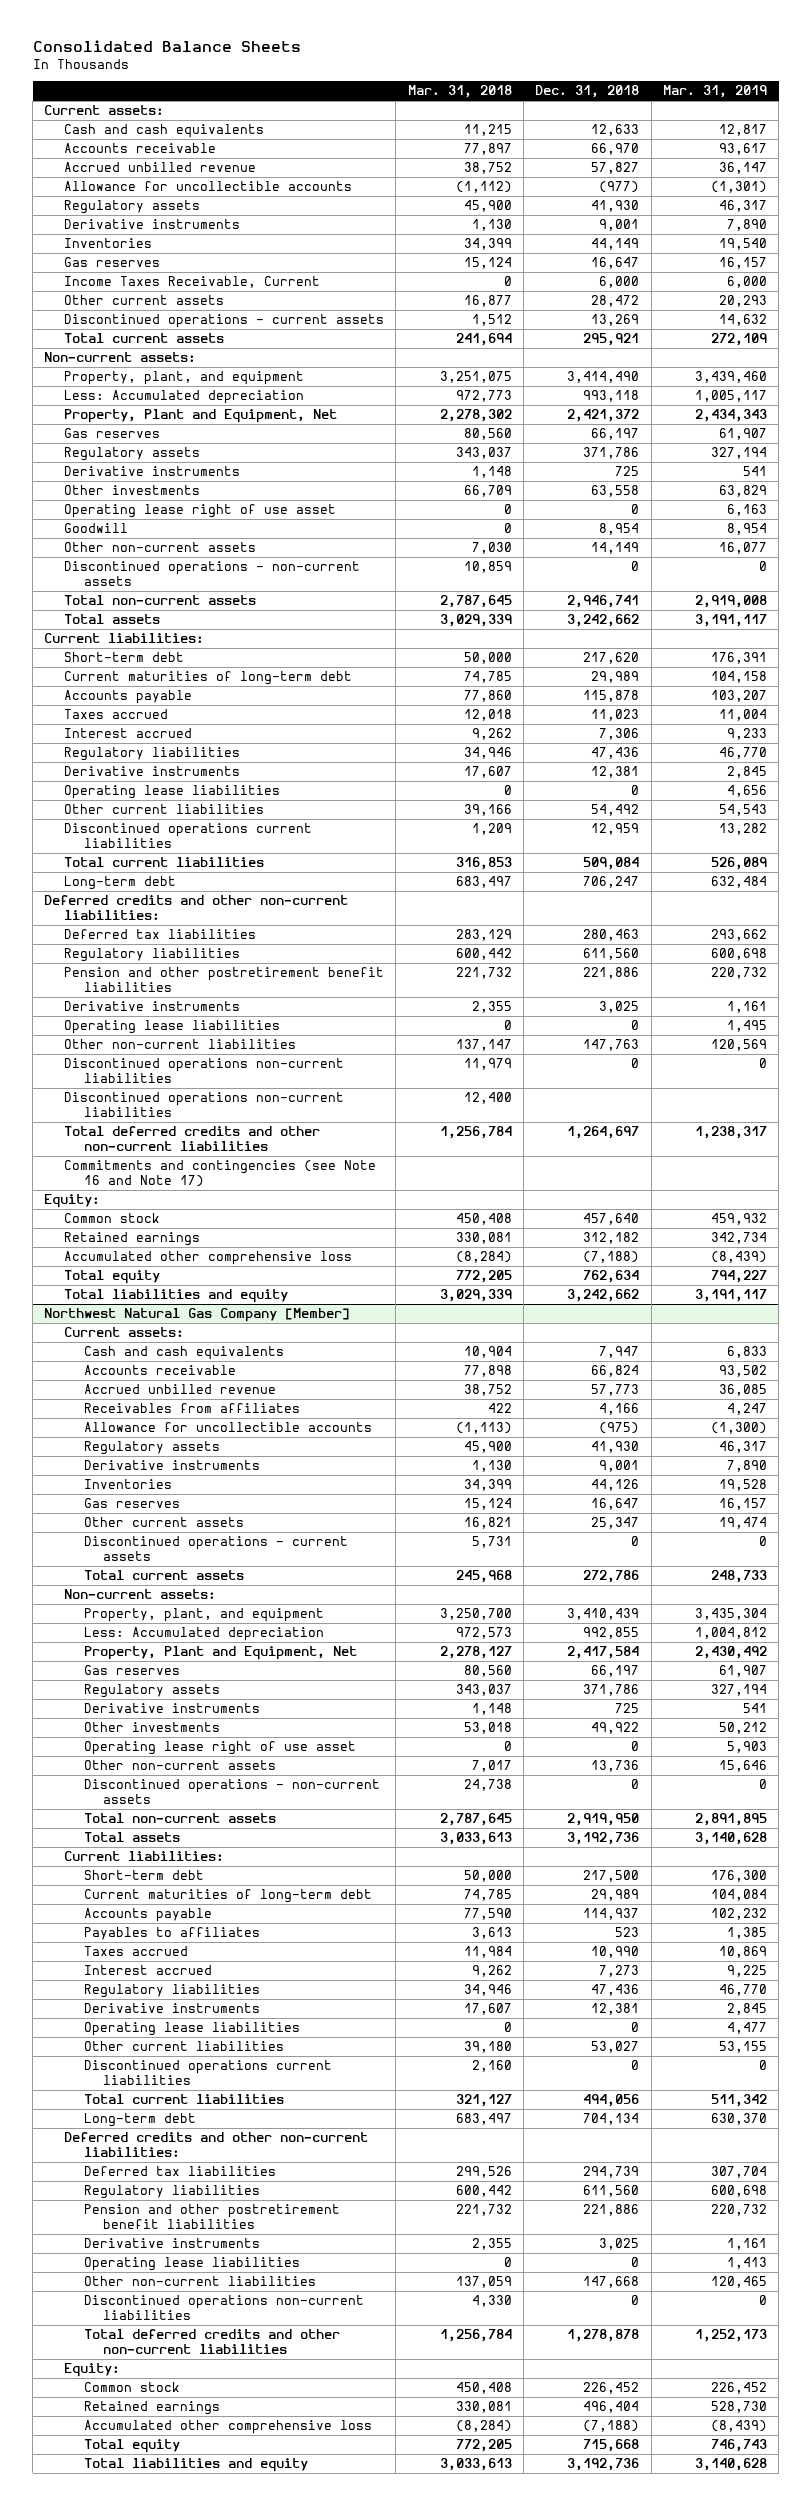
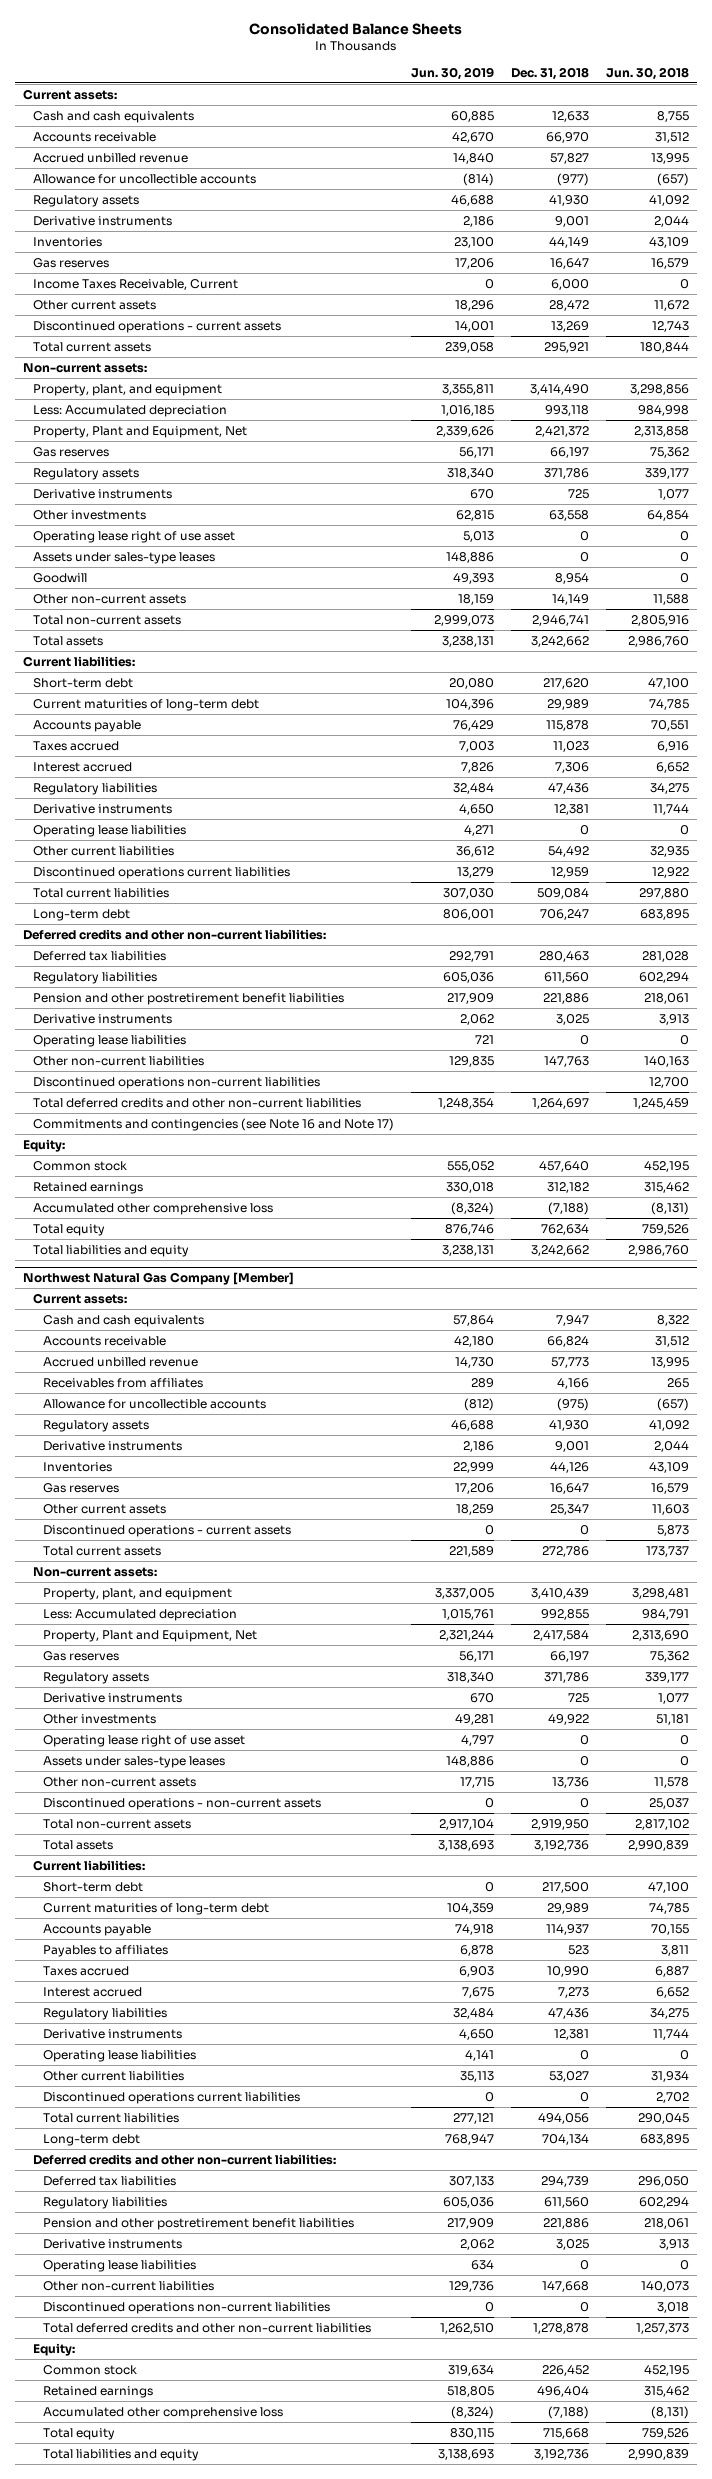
[407,85,512,99] Mar. 31, 2018 -> none
[662,85,767,99] Mar. 31, 2019 -> none
none -> [411,66,495,80] Jun. 30, 2019
none -> [605,66,689,80] Jun. 30, 2018
none -> [33,551,216,564] Assets under sales-type leases
[64,561,361,587] Discontinued operations - non-current assets -> none
[64,1058,345,1084] Discontinued operations non-current liabilities -> none
none -> [43,1755,226,1768] Assets under sales-type leases

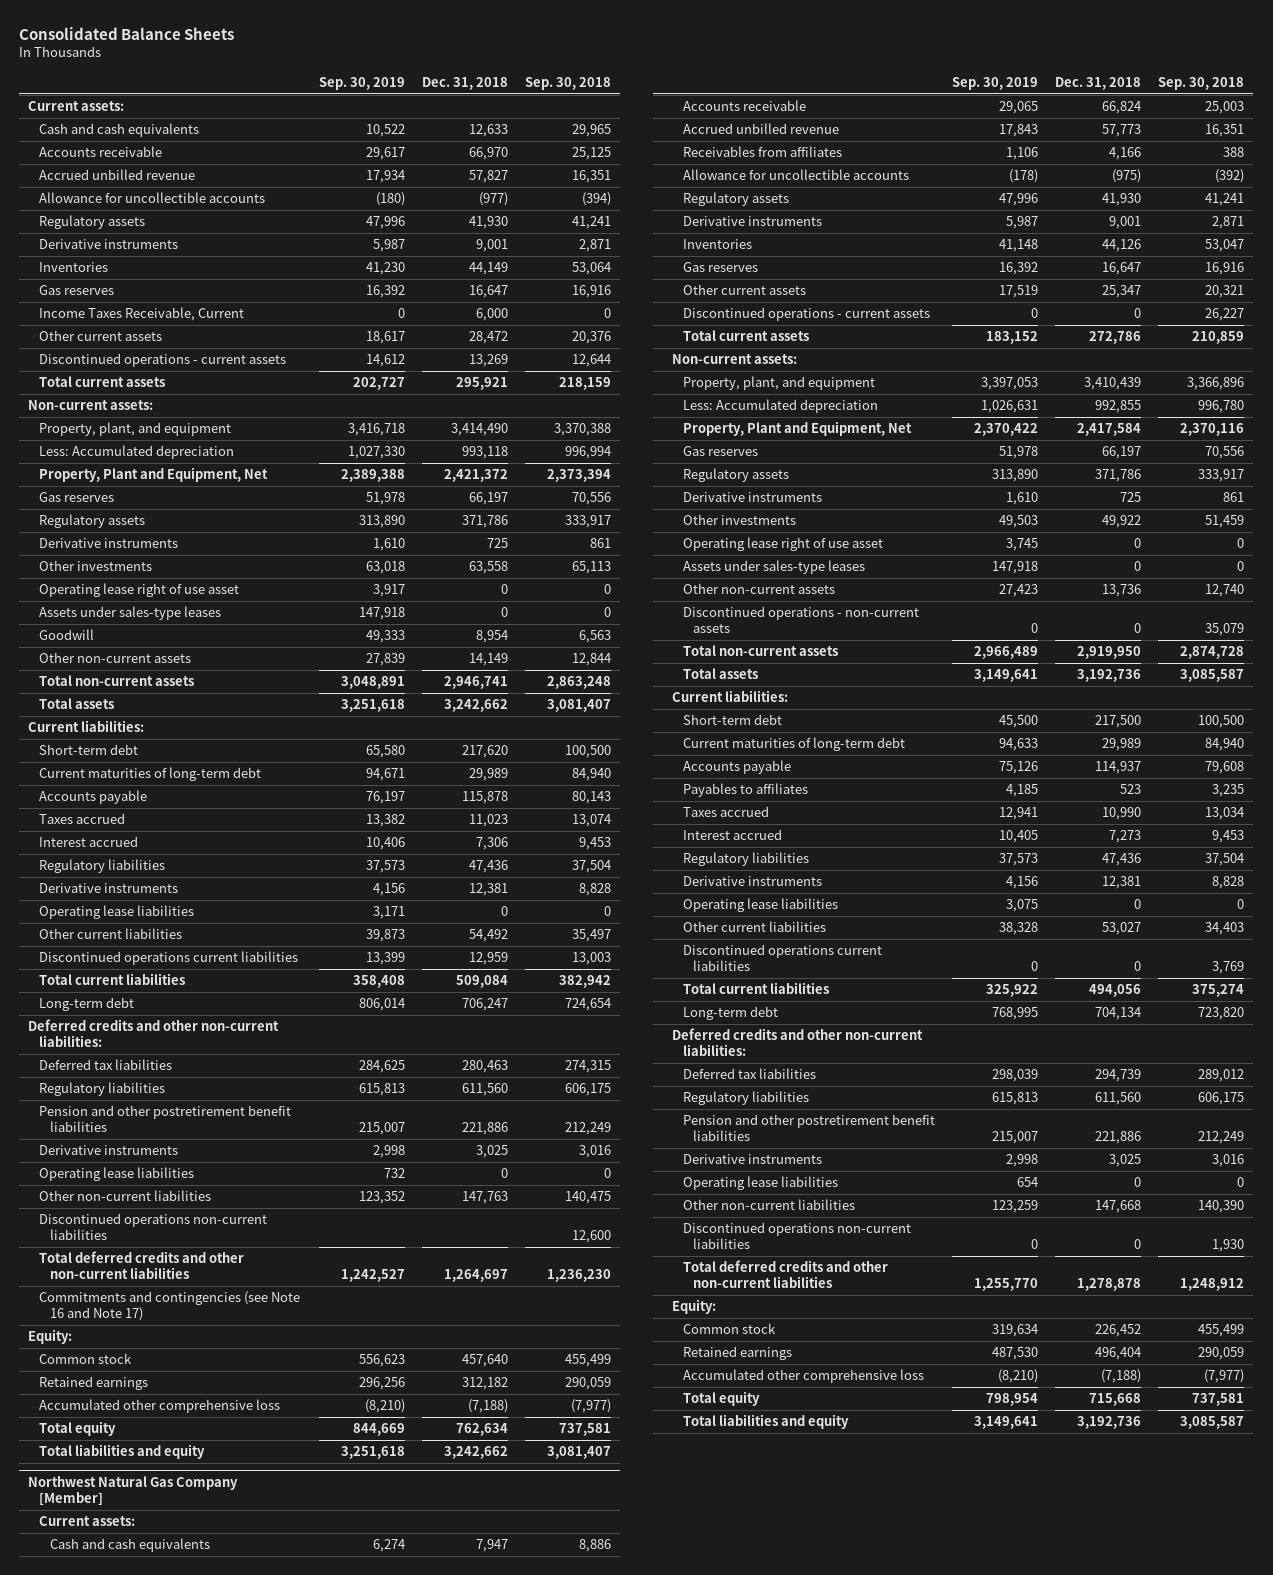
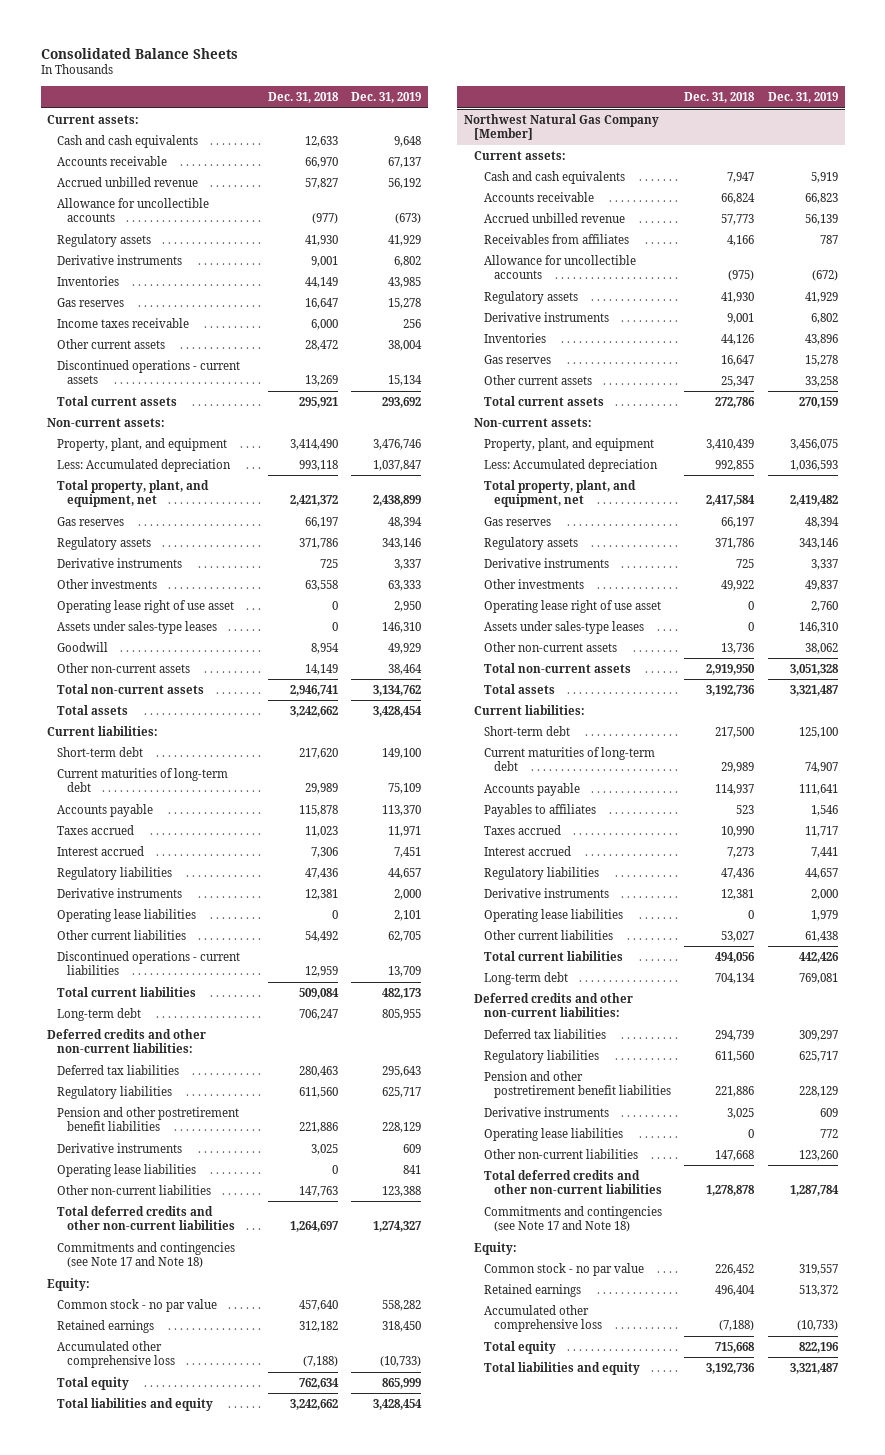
[318,76,405,90] Sep. 30, 2019 -> none
[525,76,612,90] Sep. 30, 2018 -> none
none -> [351,92,422,104] Dec. 31, 2019
[38,307,244,322] Income Taxes Receivable, Current -> [57,317,190,328] Income taxes receivable
[38,467,268,483] Property, Plant and Equipment, Net -> [57,479,210,508] Total property, plant, and equipment, net
[38,951,298,966] Discontinued operations current liabilities -> [57,950,241,976] Discontinued operations - current liabilities
[38,1213,267,1240] Discontinued operations non-current liabilities -> none
[38,1291,300,1321] Commitments and contingencies (see Note 16 and Note 17) -> [57,1241,236,1269] Commitments and contingencies (see Note 17 and Note 18)
[38,1353,132,1365] Common stock -> [57,1298,218,1312] Common stock - no par value
[682,307,930,322] Discontinued operations - current assets -> none
[682,421,912,437] Property, Plant and Equipment, Net -> [483,479,636,508] Total property, plant, and equipment, net
[682,606,919,633] Discontinued operations - non-current assets -> none
[682,944,882,971] Discontinued operations current liabilities -> none
[682,1222,911,1249] Discontinued operations non-current liabilities -> none
none -> [483,1205,662,1233] Commitments and contingencies (see Note 17 and Note 18)
[682,1323,776,1335] Common stock -> [483,1262,644,1276] Common stock - no par value

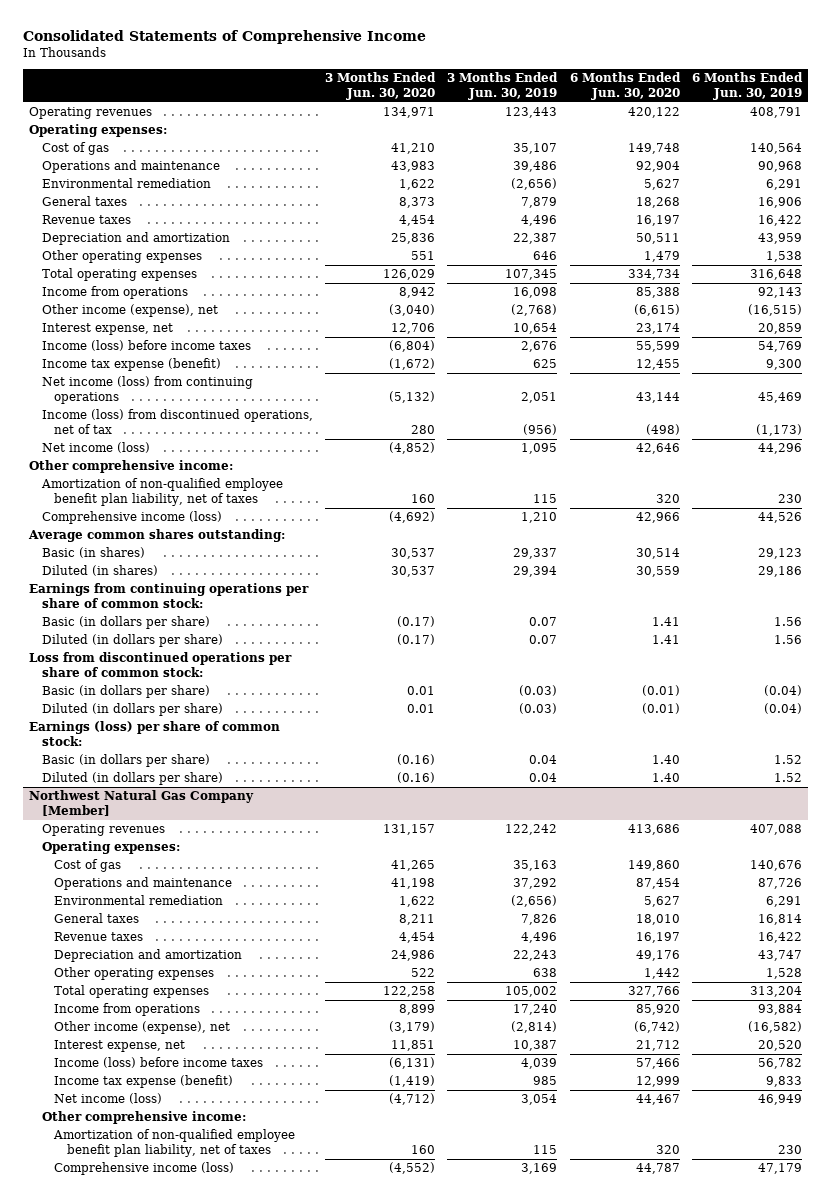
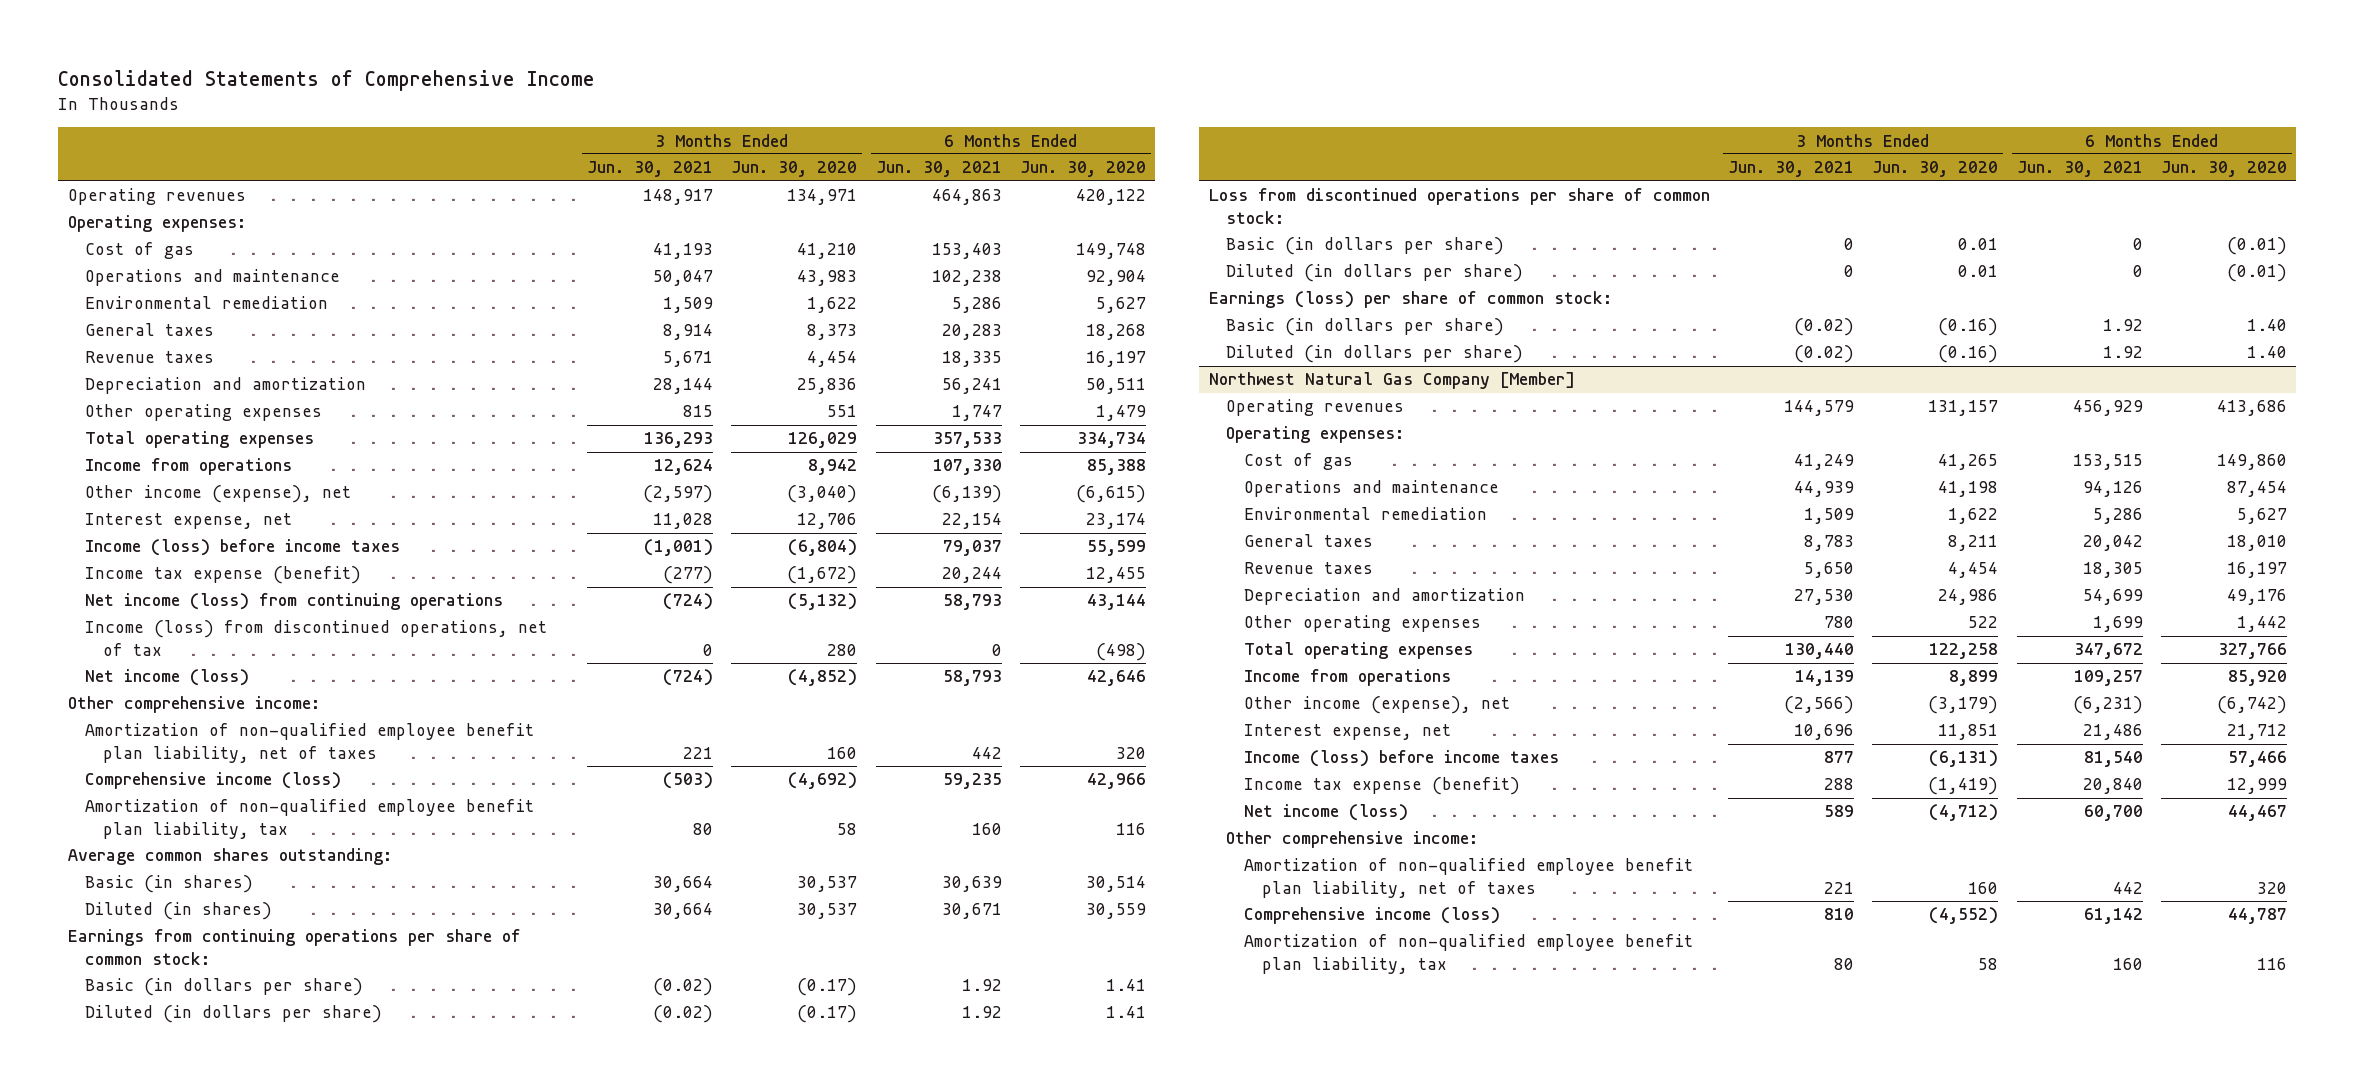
[447,72,559,100] 3 Months Ended Jun. 30, 2019 -> none
[691,72,803,100] 6 Months Ended Jun. 30, 2019 -> none
none -> [586,161,713,178] Jun. 30, 2021
none -> [875,161,1002,178] Jun. 30, 2021
none -> [85,799,535,839] Amortization of non-qualified employee benefit plan liability, tax
none -> [1243,934,1693,974] Amortization of non-qualified employee benefit plan liability, tax

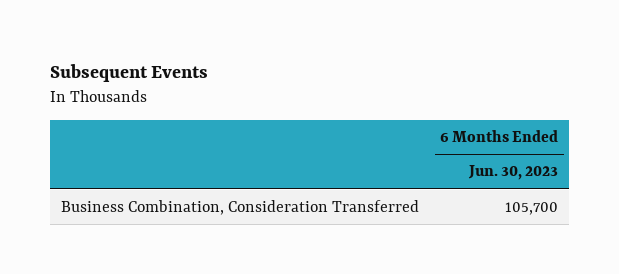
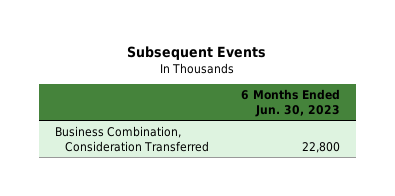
[505,202,559,216] 105,700 -> [301,141,340,153] 22,800

